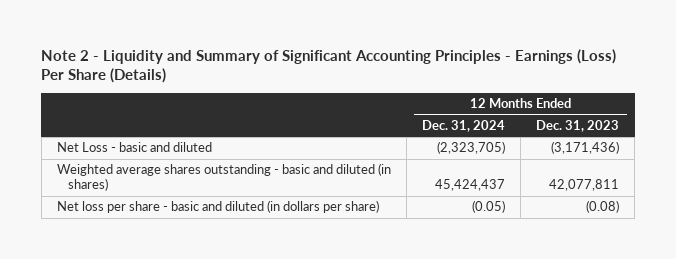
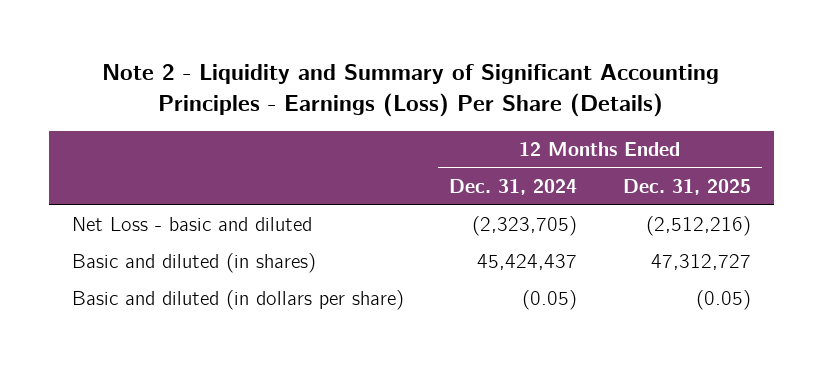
[536,119,620,132] Dec. 31, 2023 -> none
none -> [622,179,751,196] Dec. 31, 2025
[56,163,391,192] Weighted average shares outstanding - basic and diluted (in shares) -> [71,253,316,274] Basic and diluted (in shares)
[56,200,379,214] Net loss per share - basic and diluted (in dollars per share) -> [71,290,404,311] Basic and diluted (in dollars per share)

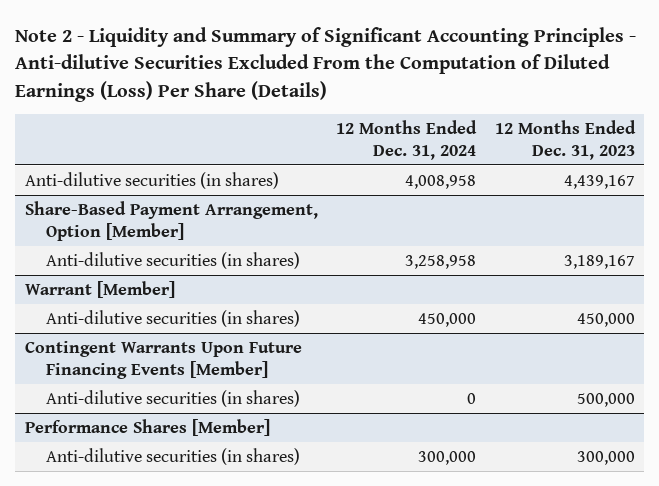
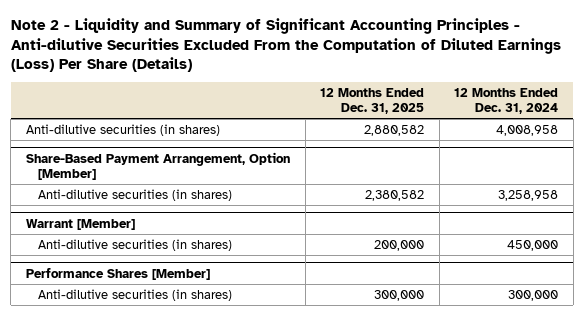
[494,119,636,160] 12 Months Ended Dec. 31, 2023 -> none
none -> [320,87,425,115] 12 Months Ended Dec. 31, 2025
[24,340,302,379] Contingent Warrants Upon Future Financing Events [Member] -> none
[46,389,301,407] Anti-dilutive securities (in shares) -> none

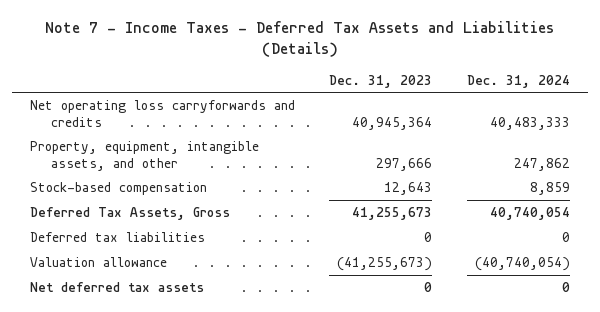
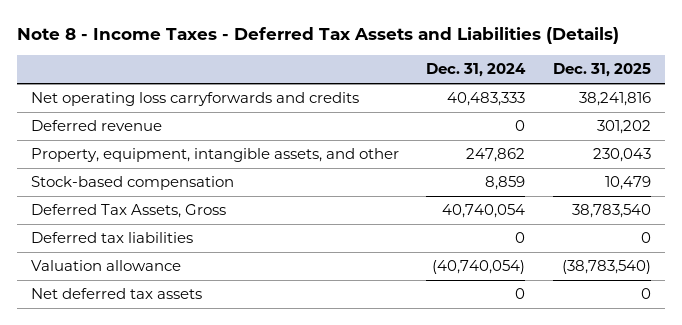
[44,21,554,58] Note 7 - Income Taxes - Deferred Tax Assets and Liabilities (Details) -> [17,27,620,45] Note 8 - Income Taxes - Deferred Tax Assets and Liabilities (Details)
[329,74,433,88] Dec. 31, 2023 -> none
none -> [553,63,652,78] Dec. 31, 2025
none -> [30,120,162,132] Deferred revenue

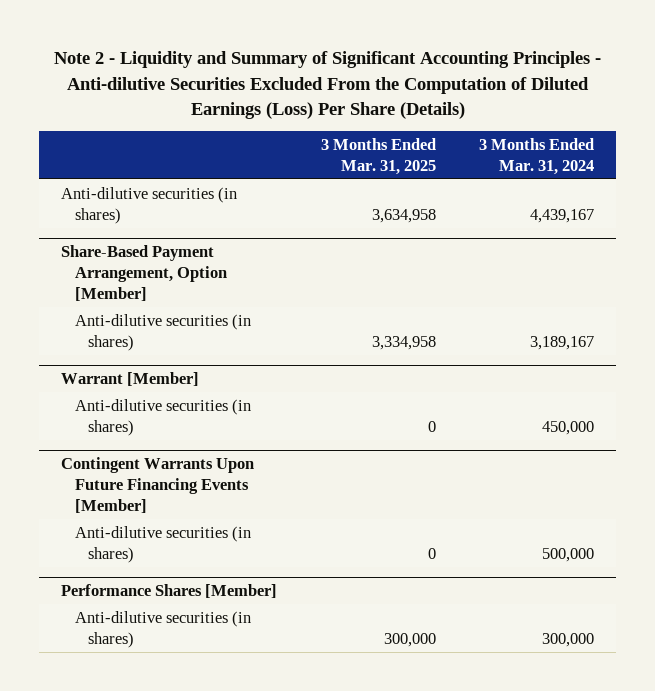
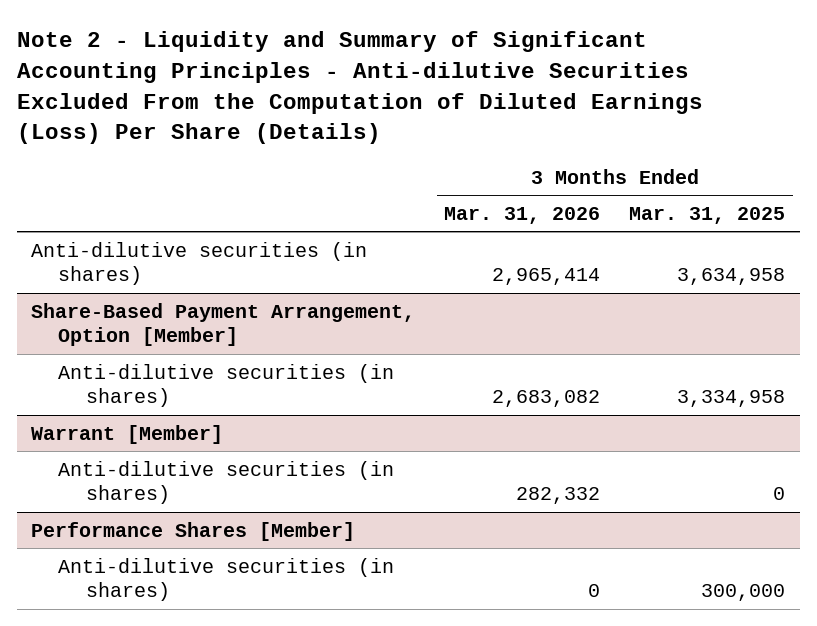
[479,137,595,175] 3 Months Ended Mar. 31, 2024 -> none
none -> [444,206,601,224] Mar. 31, 2026
[60,457,254,514] Contingent Warrants Upon Future Financing Events [Member] -> none
[74,525,251,563] Anti-dilutive securities (in shares) -> none

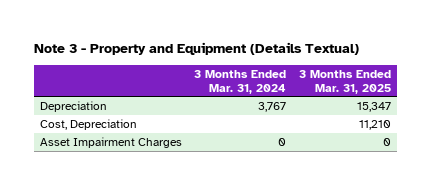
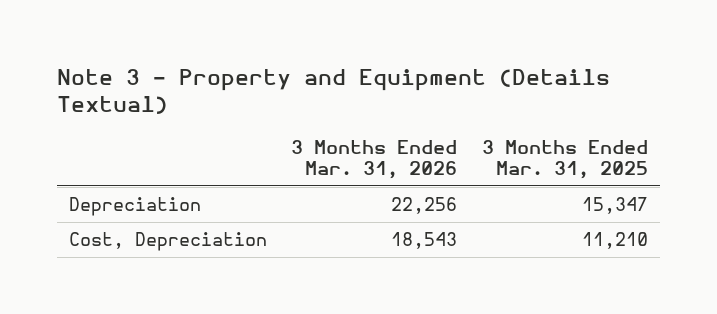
[194,69,287,94] 3 Months Ended Mar. 31, 2024 -> none
none -> [291,140,458,180] 3 Months Ended Mar. 31, 2026
[40,136,183,148] Asset Impairment Charges -> none

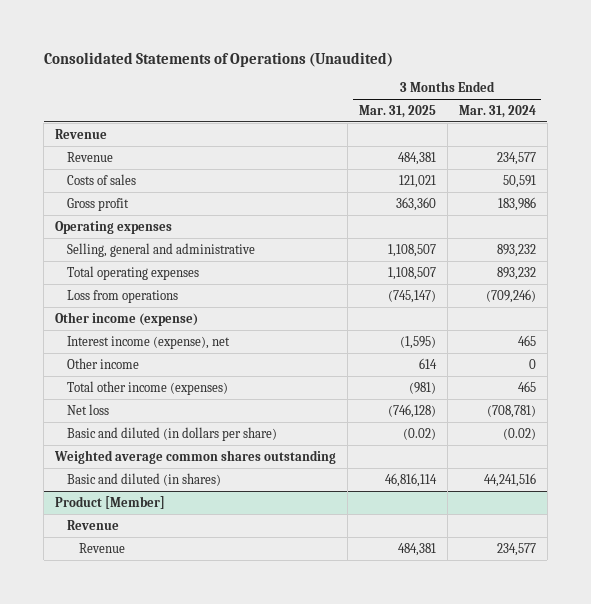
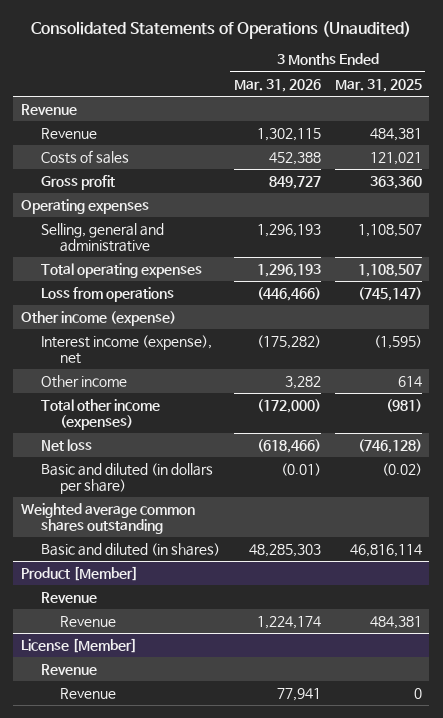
[458,104,536,118] Mar. 31, 2024 -> none
none -> [233,78,321,92] Mar. 31, 2026
none -> [20,637,137,653] License [Member]
none -> [40,663,97,675] Revenue
none -> [60,687,117,699] Revenue

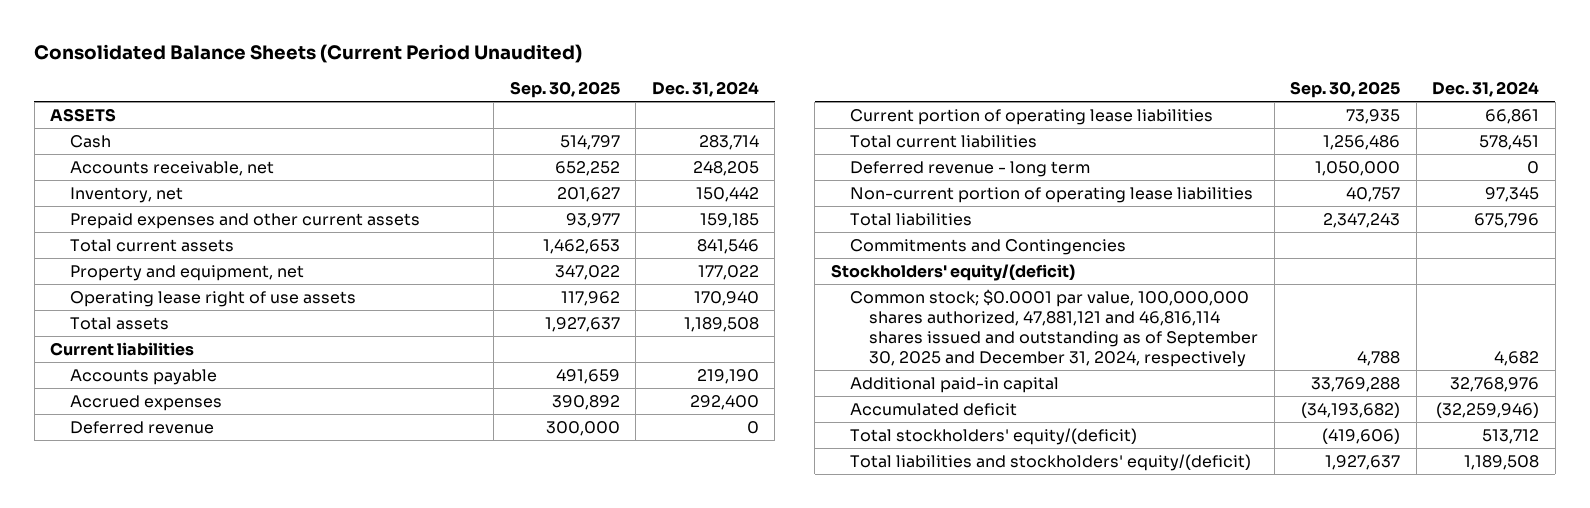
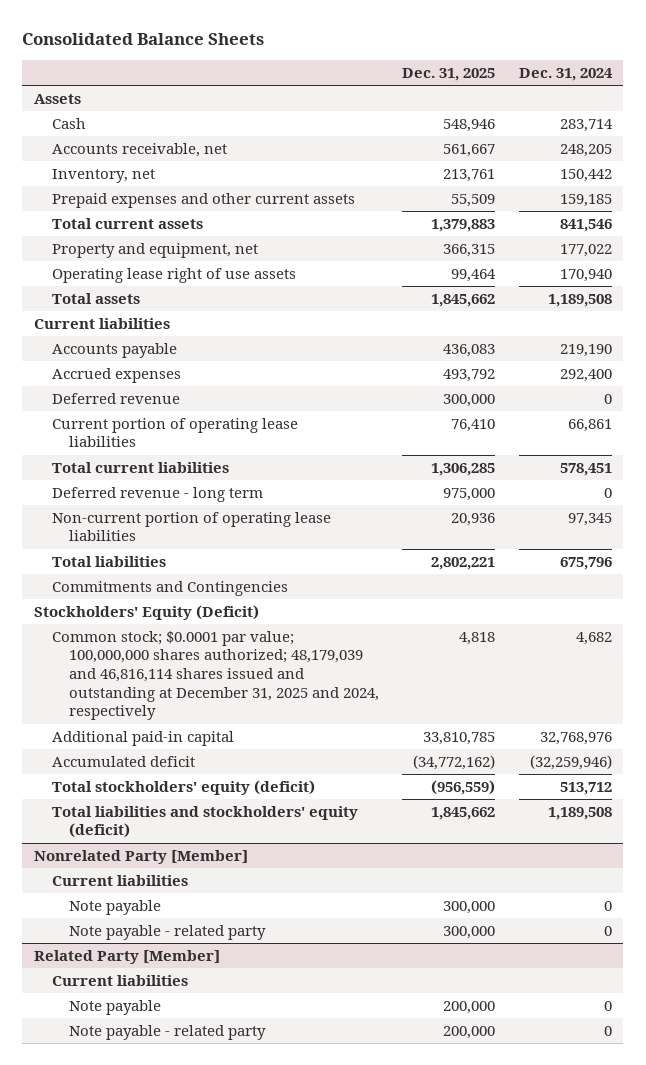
[34,44,583,64] Consolidated Balance Sheets (Current Period Unaudited) -> [22,33,265,46] Consolidated Balance Sheets
[509,81,620,99] Sep. 30, 2025 -> none
none -> [402,68,496,82] Dec. 31, 2025
[50,107,117,122] ASSETS -> [34,93,82,104] Assets
[830,263,1075,281] Stockholders' equity/(deficit) -> [34,604,260,620] Stockholders' Equity (Deficit)
[849,288,1259,368] Common stock; $0.0001 par value, 100,000,000 shares authorized, 47,881,121 and 46,816,114 shares issued and outstanding as of September 30, 2025 and December 31, 2024, respectively -> [51,630,379,721] Common stock; $0.0001 par value; 100,000,000 shares authorized; 48,179,039 and 46,816,114 shares issued and outstanding at December 31, 2025 and 2024, respectively
[849,427,1137,445] Total stockholders' equity/(deficit) -> [51,779,315,795] Total stockholders' equity (deficit)
[849,453,1251,471] Total liabilities and stockholders' equity/(deficit) -> [51,805,358,839] Total liabilities and stockholders' equity (deficit)
none -> [34,849,249,864] Nonrelated Party [Member]
none -> [51,874,188,886] Current liabilities
none -> [68,899,161,915] Note payable
none -> [68,924,266,940] Note payable - related party
none -> [34,949,221,964] Related Party [Member]
none -> [51,974,188,986] Current liabilities
none -> [68,999,161,1015] Note payable
none -> [68,1024,266,1040] Note payable - related party

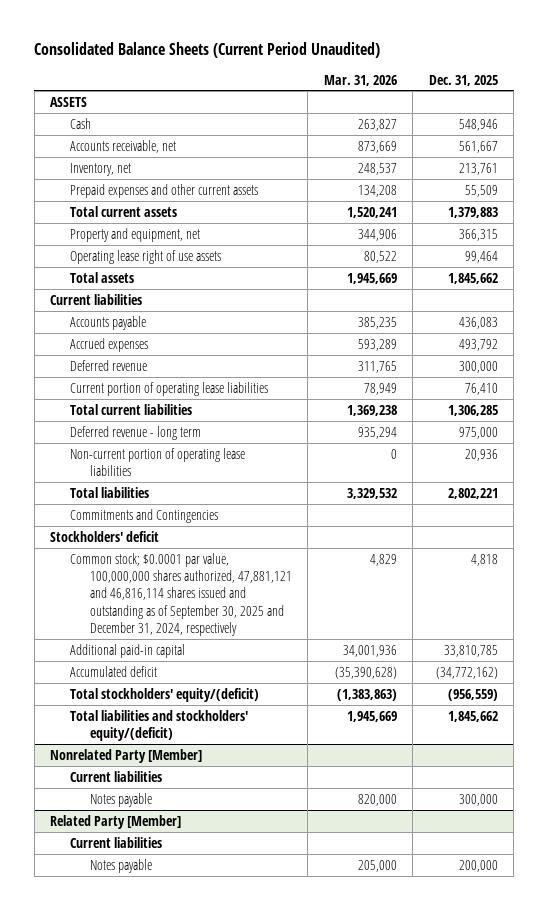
[22,33,265,46] Consolidated Balance Sheets -> [34,42,381,59] Consolidated Balance Sheets (Current Period Unaudited)
[518,68,613,82] Dec. 31, 2024 -> none
none -> [323,74,397,86] Mar. 31, 2026
[34,93,82,104] Assets -> [50,96,88,107] ASSETS
[34,604,260,620] Stockholders' Equity (Deficit) -> [50,530,160,542] Stockholders' deficit
[51,630,379,721] Common stock; $0.0001 par value; 100,000,000 shares authorized; 48,179,039 and 46,816,114 shares issued and outstanding at December 31, 2025 and 2024, respectively -> [70,552,292,637] Common stock; $0.0001 par value, 100,000,000 shares authorized, 47,881,121 and 46,816,114 shares issued and outstanding as of September 30, 2025 and December 31, 2024, respectively
[51,779,315,795] Total stockholders' equity (deficit) -> [70,687,260,702] Total stockholders' equity/(deficit)
[51,805,358,839] Total liabilities and stockholders' equity (deficit) -> [70,709,249,742] Total liabilities and stockholders' equity/(deficit)
[68,924,266,940] Note payable - related party -> none
[68,899,161,915] Note payable -> [89,792,152,807] Notes payable
[68,1024,266,1040] Note payable - related party -> none
[68,999,161,1015] Note payable -> [89,858,152,873] Notes payable

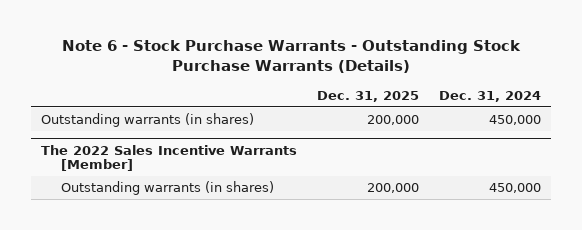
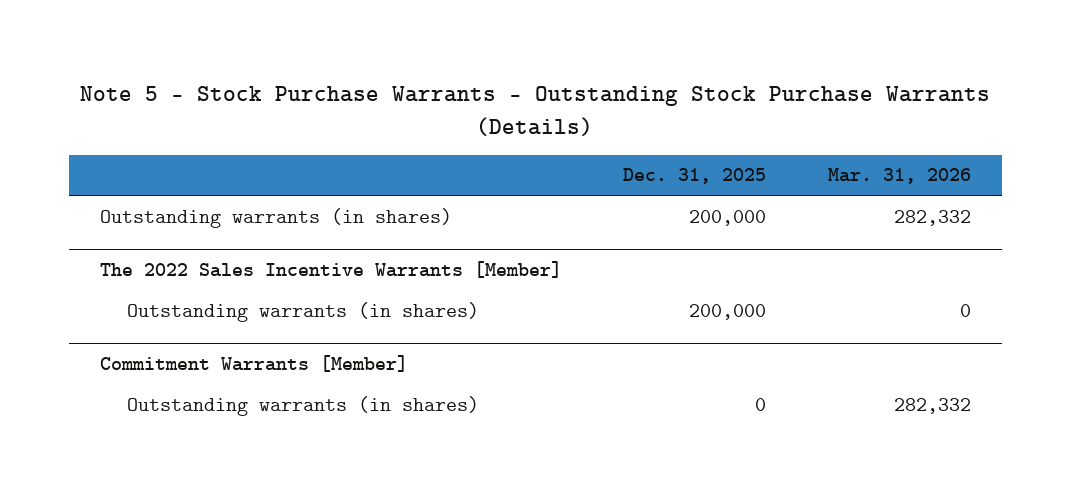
[61,39,521,73] Note 6 - Stock Purchase Warrants - Outstanding Stock Purchase Warrants (Details) -> [80,86,991,136] Note 5 - Stock Purchase Warrants - Outstanding Stock Purchase Warrants (Details)
[438,90,541,102] Dec. 31, 2024 -> none
none -> [828,168,972,185] Mar. 31, 2026
none -> [99,354,408,372] Commitment Warrants [Member]
none -> [126,395,479,416] Outstanding warrants (in shares)

